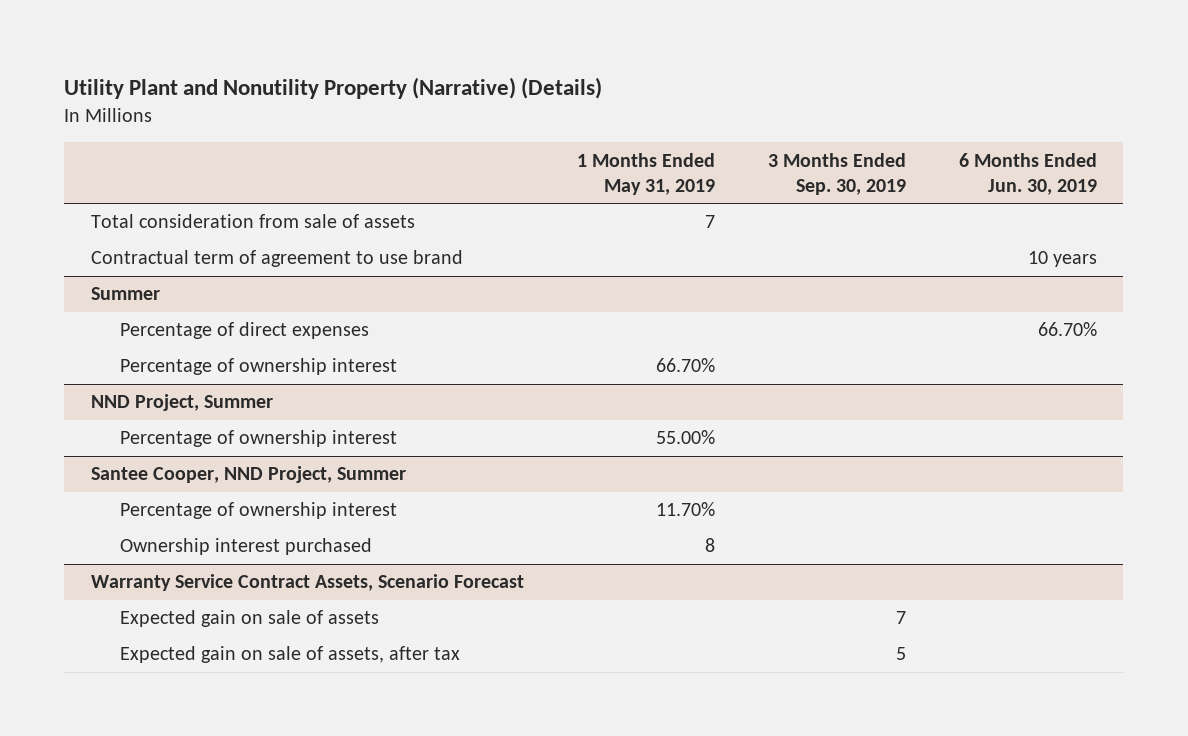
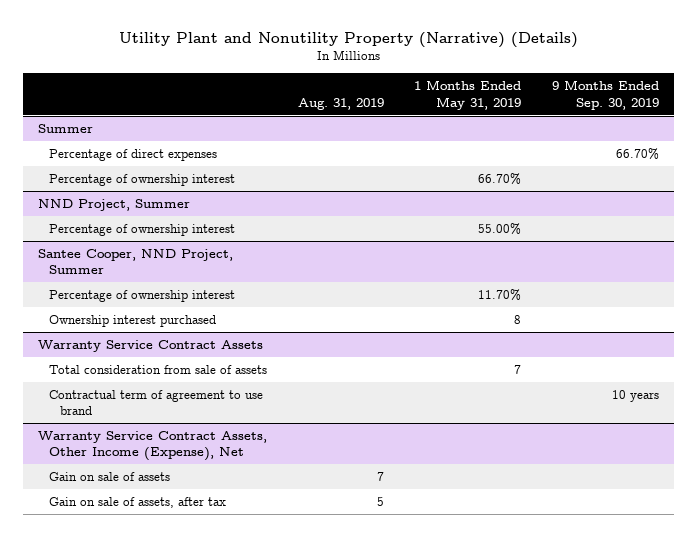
[767,152,906,196] 3 Months Ended Sep. 30, 2019 -> none
[958,152,1097,196] 6 Months Ended Jun. 30, 2019 -> none
none -> [297,97,384,110] Aug. 31, 2019
none -> [551,80,659,110] 9 Months Ended Sep. 30, 2019
[90,214,415,229] Total consideration from sale of assets -> none
[90,250,463,268] Contractual term of agreement to use brand -> none
[120,610,380,628] Expected gain on sale of assets -> none
[120,646,461,664] Expected gain on sale of assets, after tax -> none
[90,574,524,592] Warranty Service Contract Assets, Scenario Forecast -> [38,339,264,352] Warranty Service Contract Assets
none -> [49,364,268,374] Total consideration from sale of assets
none -> [49,389,264,416] Contractual term of agreement to use brand
none -> [38,430,268,462] Warranty Service Contract Assets, Other Income (Expense), Net
none -> [49,471,171,481] Gain on sale of assets
none -> [49,496,227,508] Gain on sale of assets, after tax

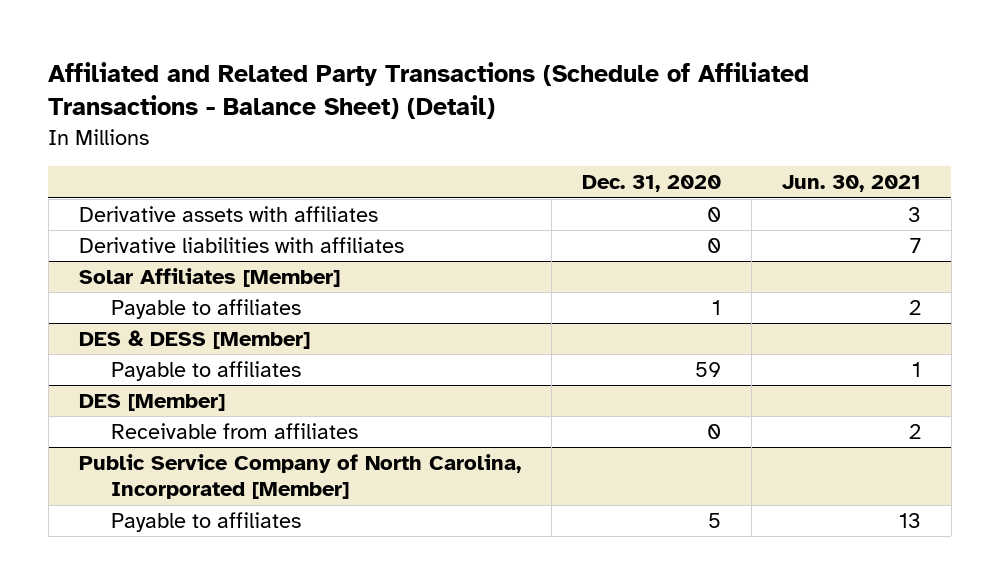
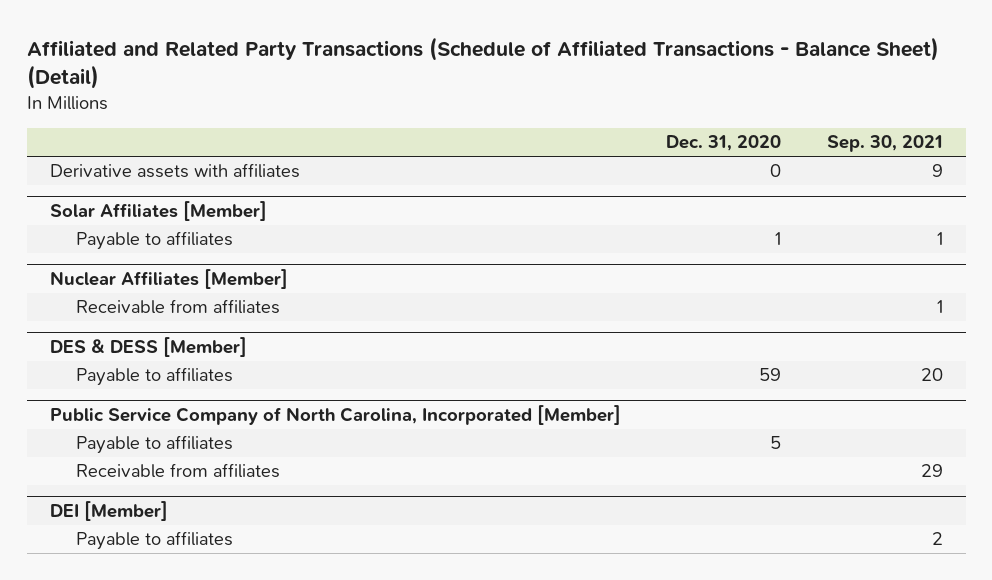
[781,175,921,193] Jun. 30, 2021 -> none
none -> [826,135,943,153] Sep. 30, 2021
[78,237,404,254] Derivative liabilities with affiliates -> none
none -> [49,268,288,289] Nuclear Affiliates [Member]
none -> [75,299,280,315] Receivable from affiliates
[78,394,225,412] DES [Member] -> none
[111,423,359,440] Receivable from affiliates -> none
none -> [75,463,280,479] Receivable from affiliates
none -> [49,500,168,521] DEI [Member]
none -> [75,531,233,551] Payable to affiliates

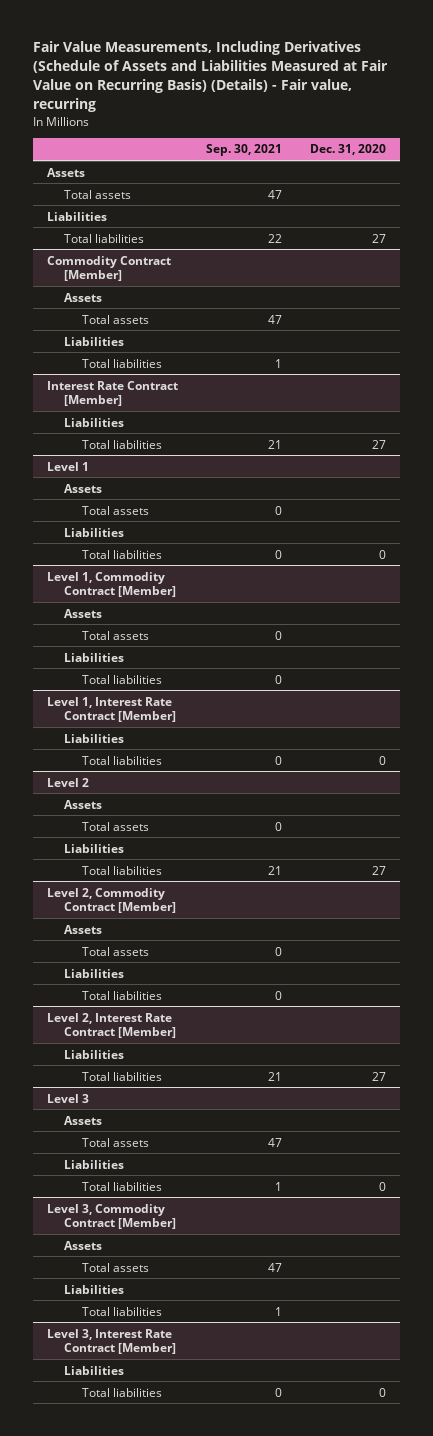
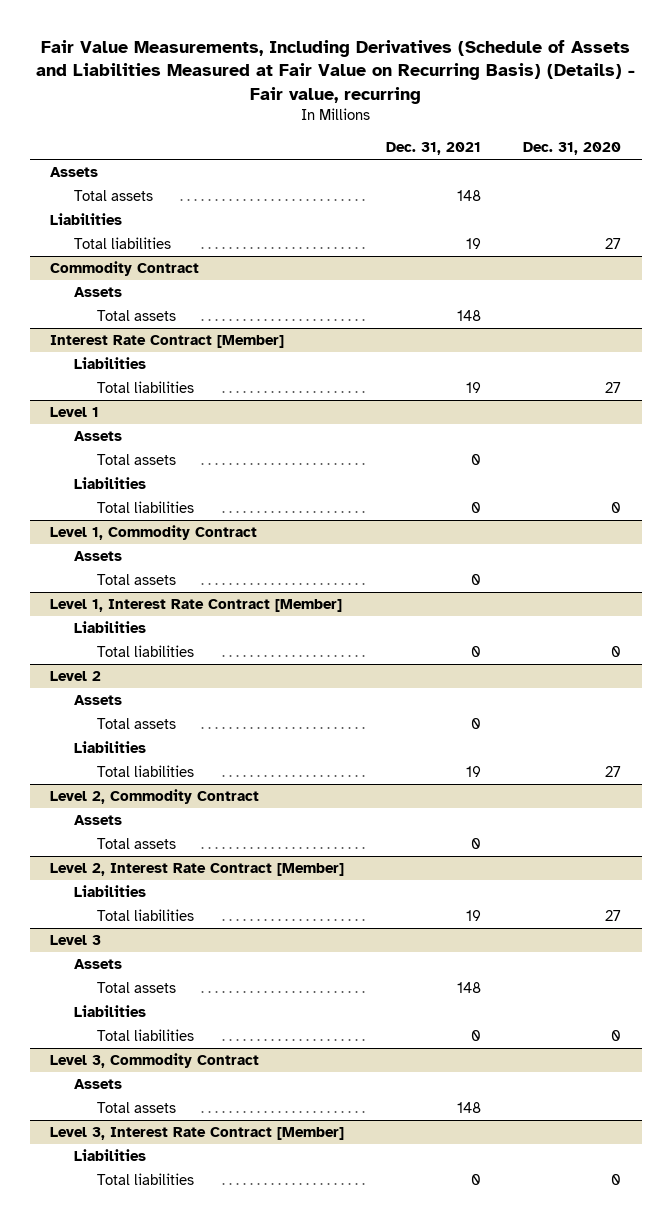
[205,144,282,157] Sep. 30, 2021 -> none
none -> [386,142,482,156] Dec. 31, 2021
[46,255,171,282] Commodity Contract [Member] -> [50,261,200,277] Commodity Contract
[64,336,125,346] Liabilities -> none
[81,358,162,368] Total liabilities -> none
[46,571,177,598] Level 1, Commodity Contract [Member] -> [50,525,258,541] Level 1, Commodity Contract
[64,652,125,662] Liabilities -> none
[81,674,162,684] Total liabilities -> none
[46,887,177,914] Level 2, Commodity Contract [Member] -> [50,789,260,805] Level 2, Commodity Contract
[64,968,125,978] Liabilities -> none
[81,990,162,1000] Total liabilities -> none
[46,1203,177,1230] Level 3, Commodity Contract [Member] -> [50,1053,260,1069] Level 3, Commodity Contract
[64,1284,125,1294] Liabilities -> none
[81,1306,162,1316] Total liabilities -> none

